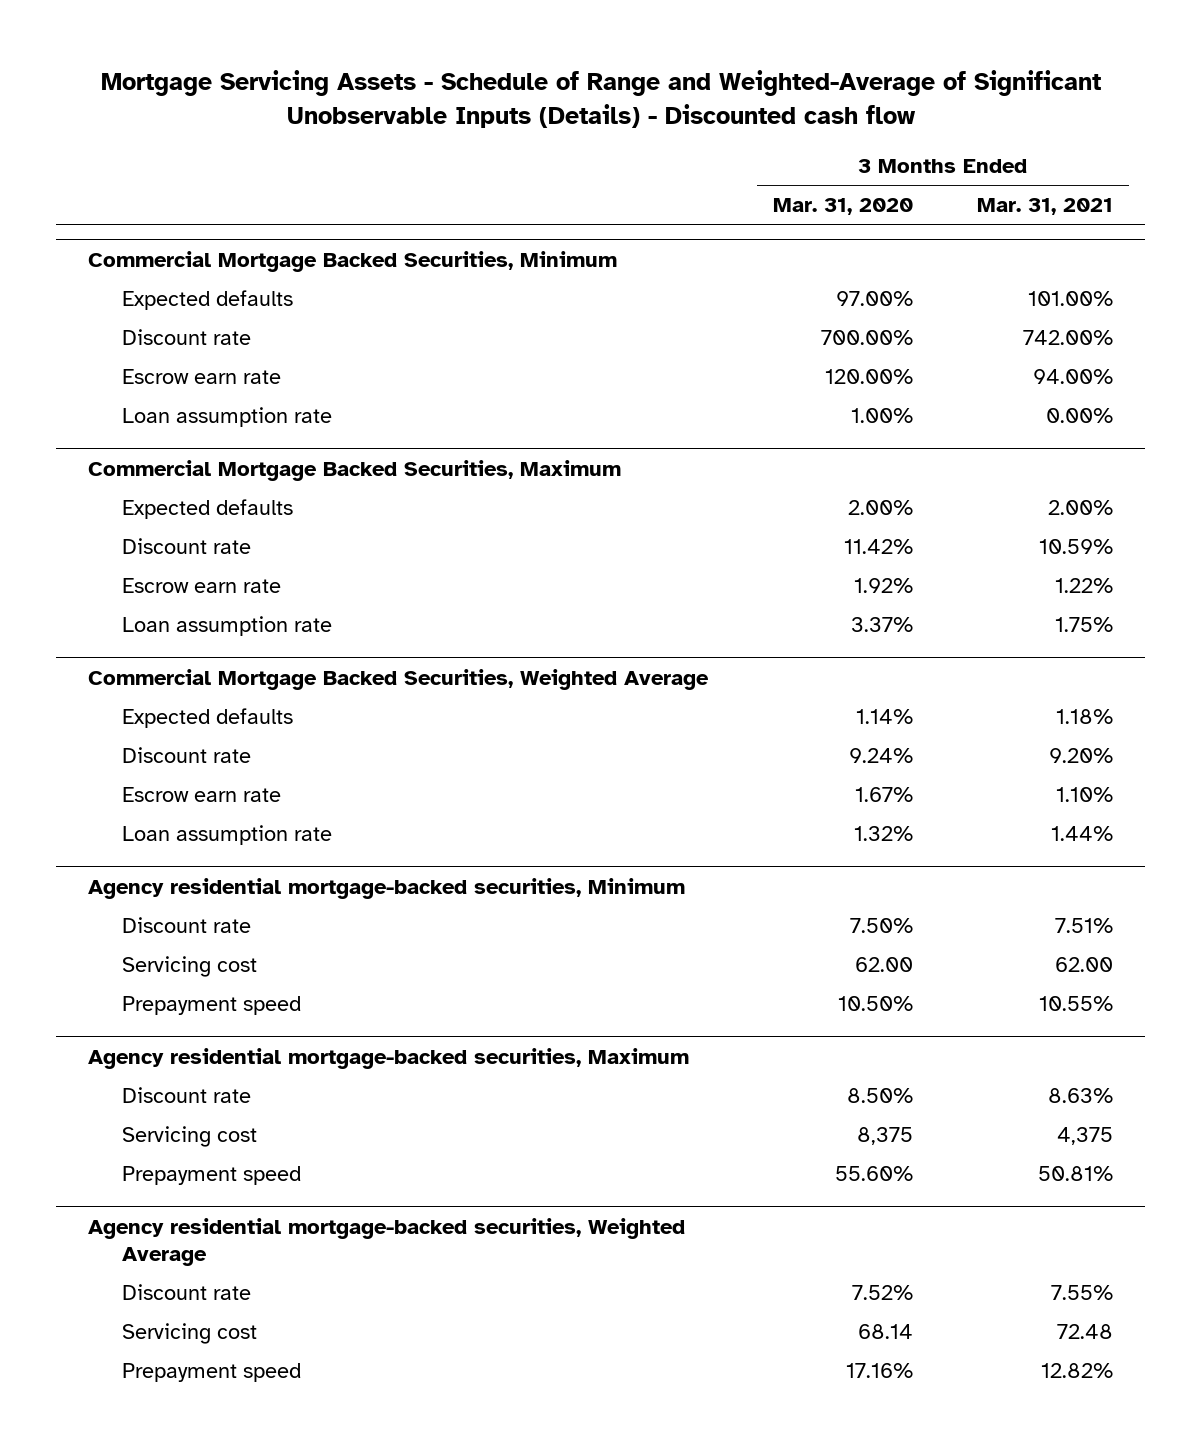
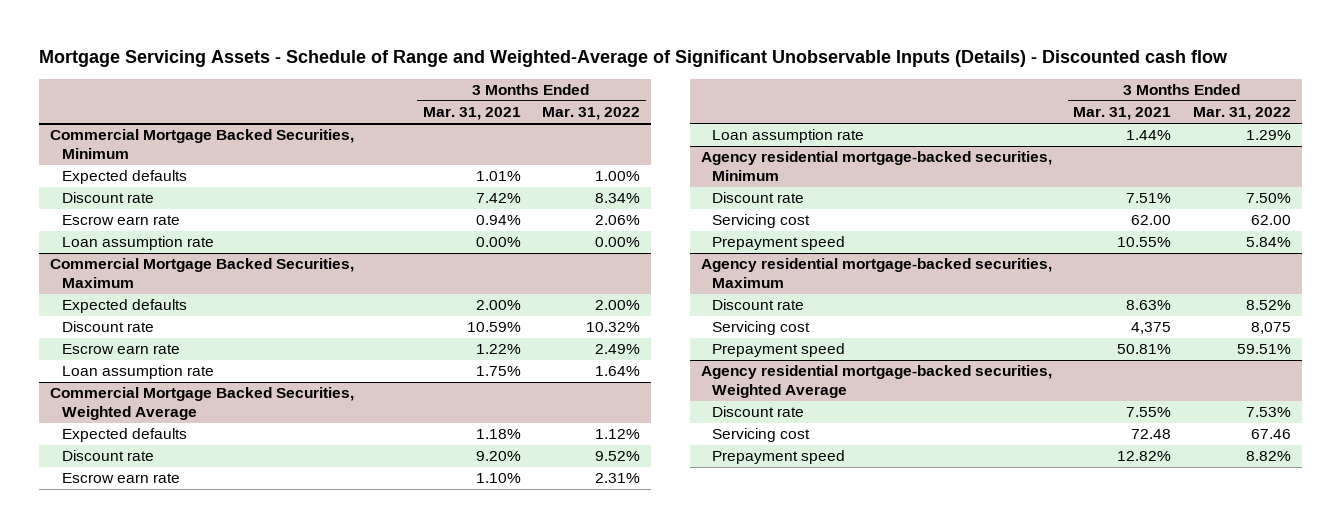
[772,198,913,216] Mar. 31, 2020 -> none
none -> [542,107,641,121] Mar. 31, 2022
[1027,291,1113,307] 101.00% -> [475,171,521,182] 1.01%
[1022,330,1113,346] 742.00% -> [475,193,521,204] 7.42%
[1032,369,1113,385] 94.00% -> [475,215,521,226] 0.94%

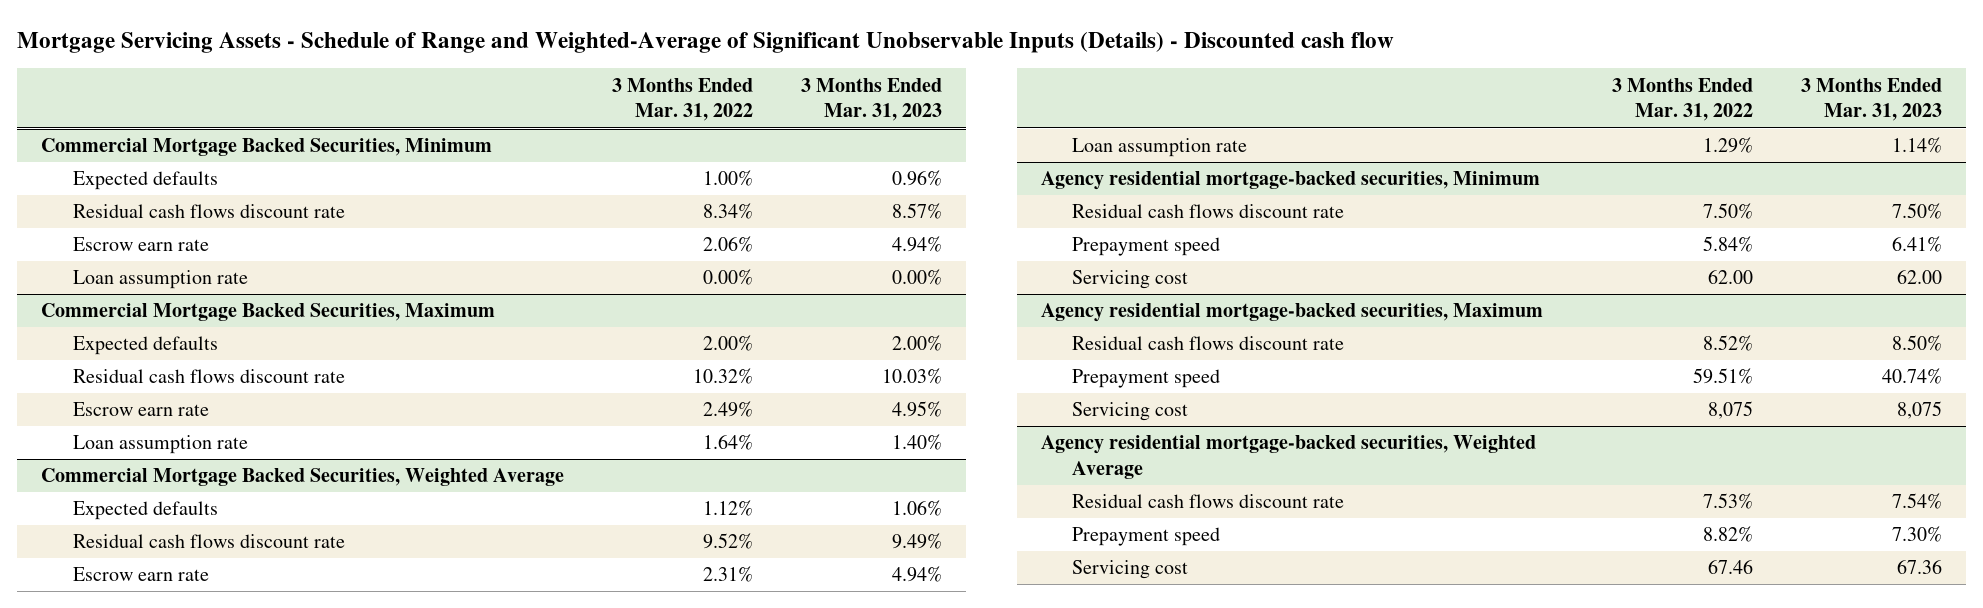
[422,107,521,121] Mar. 31, 2021 -> none
none -> [801,77,943,122] 3 Months Ended Mar. 31, 2023
[61,192,154,204] Discount rate -> [72,204,345,219] Residual cash flows discount rate
[61,321,154,333] Discount rate -> [72,369,345,384] Residual cash flows discount rate
[61,450,154,462] Discount rate -> [72,534,345,549] Residual cash flows discount rate
[712,192,805,204] Discount rate -> [1072,204,1345,219] Residual cash flows discount rate
[712,214,811,229] Servicing cost -> [1072,270,1189,290] Servicing cost
[712,299,805,311] Discount rate -> [1072,336,1345,351] Residual cash flows discount rate
[712,321,811,336] Servicing cost -> [1072,402,1189,422] Servicing cost
[712,406,805,418] Discount rate -> [1072,494,1345,509] Residual cash flows discount rate
[712,428,811,443] Servicing cost -> [1072,560,1189,580] Servicing cost

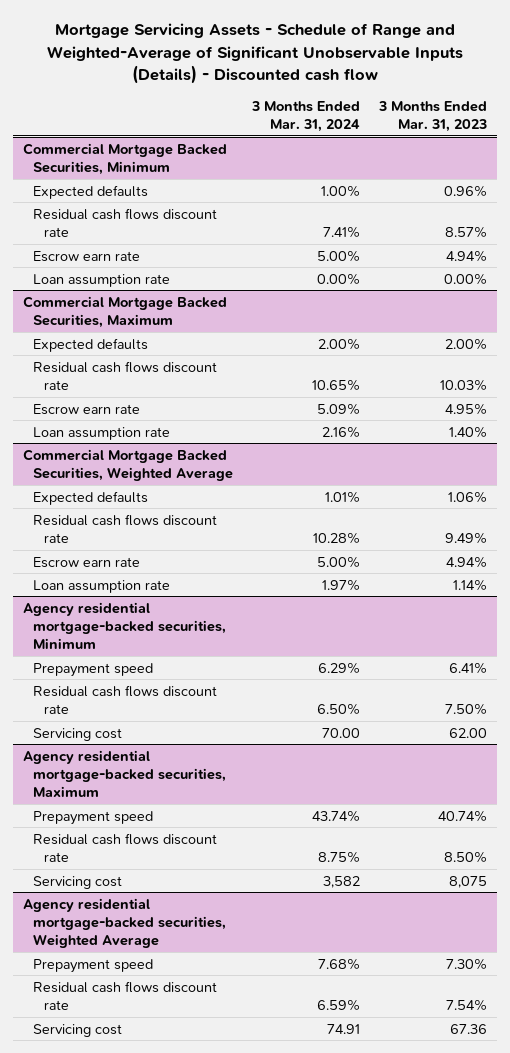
[612,77,754,122] 3 Months Ended Mar. 31, 2022 -> none
none -> [251,100,361,133] 3 Months Ended Mar. 31, 2024
[1072,204,1345,219] Residual cash flows discount rate -> [33,684,218,715] Residual cash flows discount rate
[1072,336,1345,351] Residual cash flows discount rate -> [33,832,218,863] Residual cash flows discount rate
[1072,494,1345,509] Residual cash flows discount rate -> [33,980,218,1011] Residual cash flows discount rate

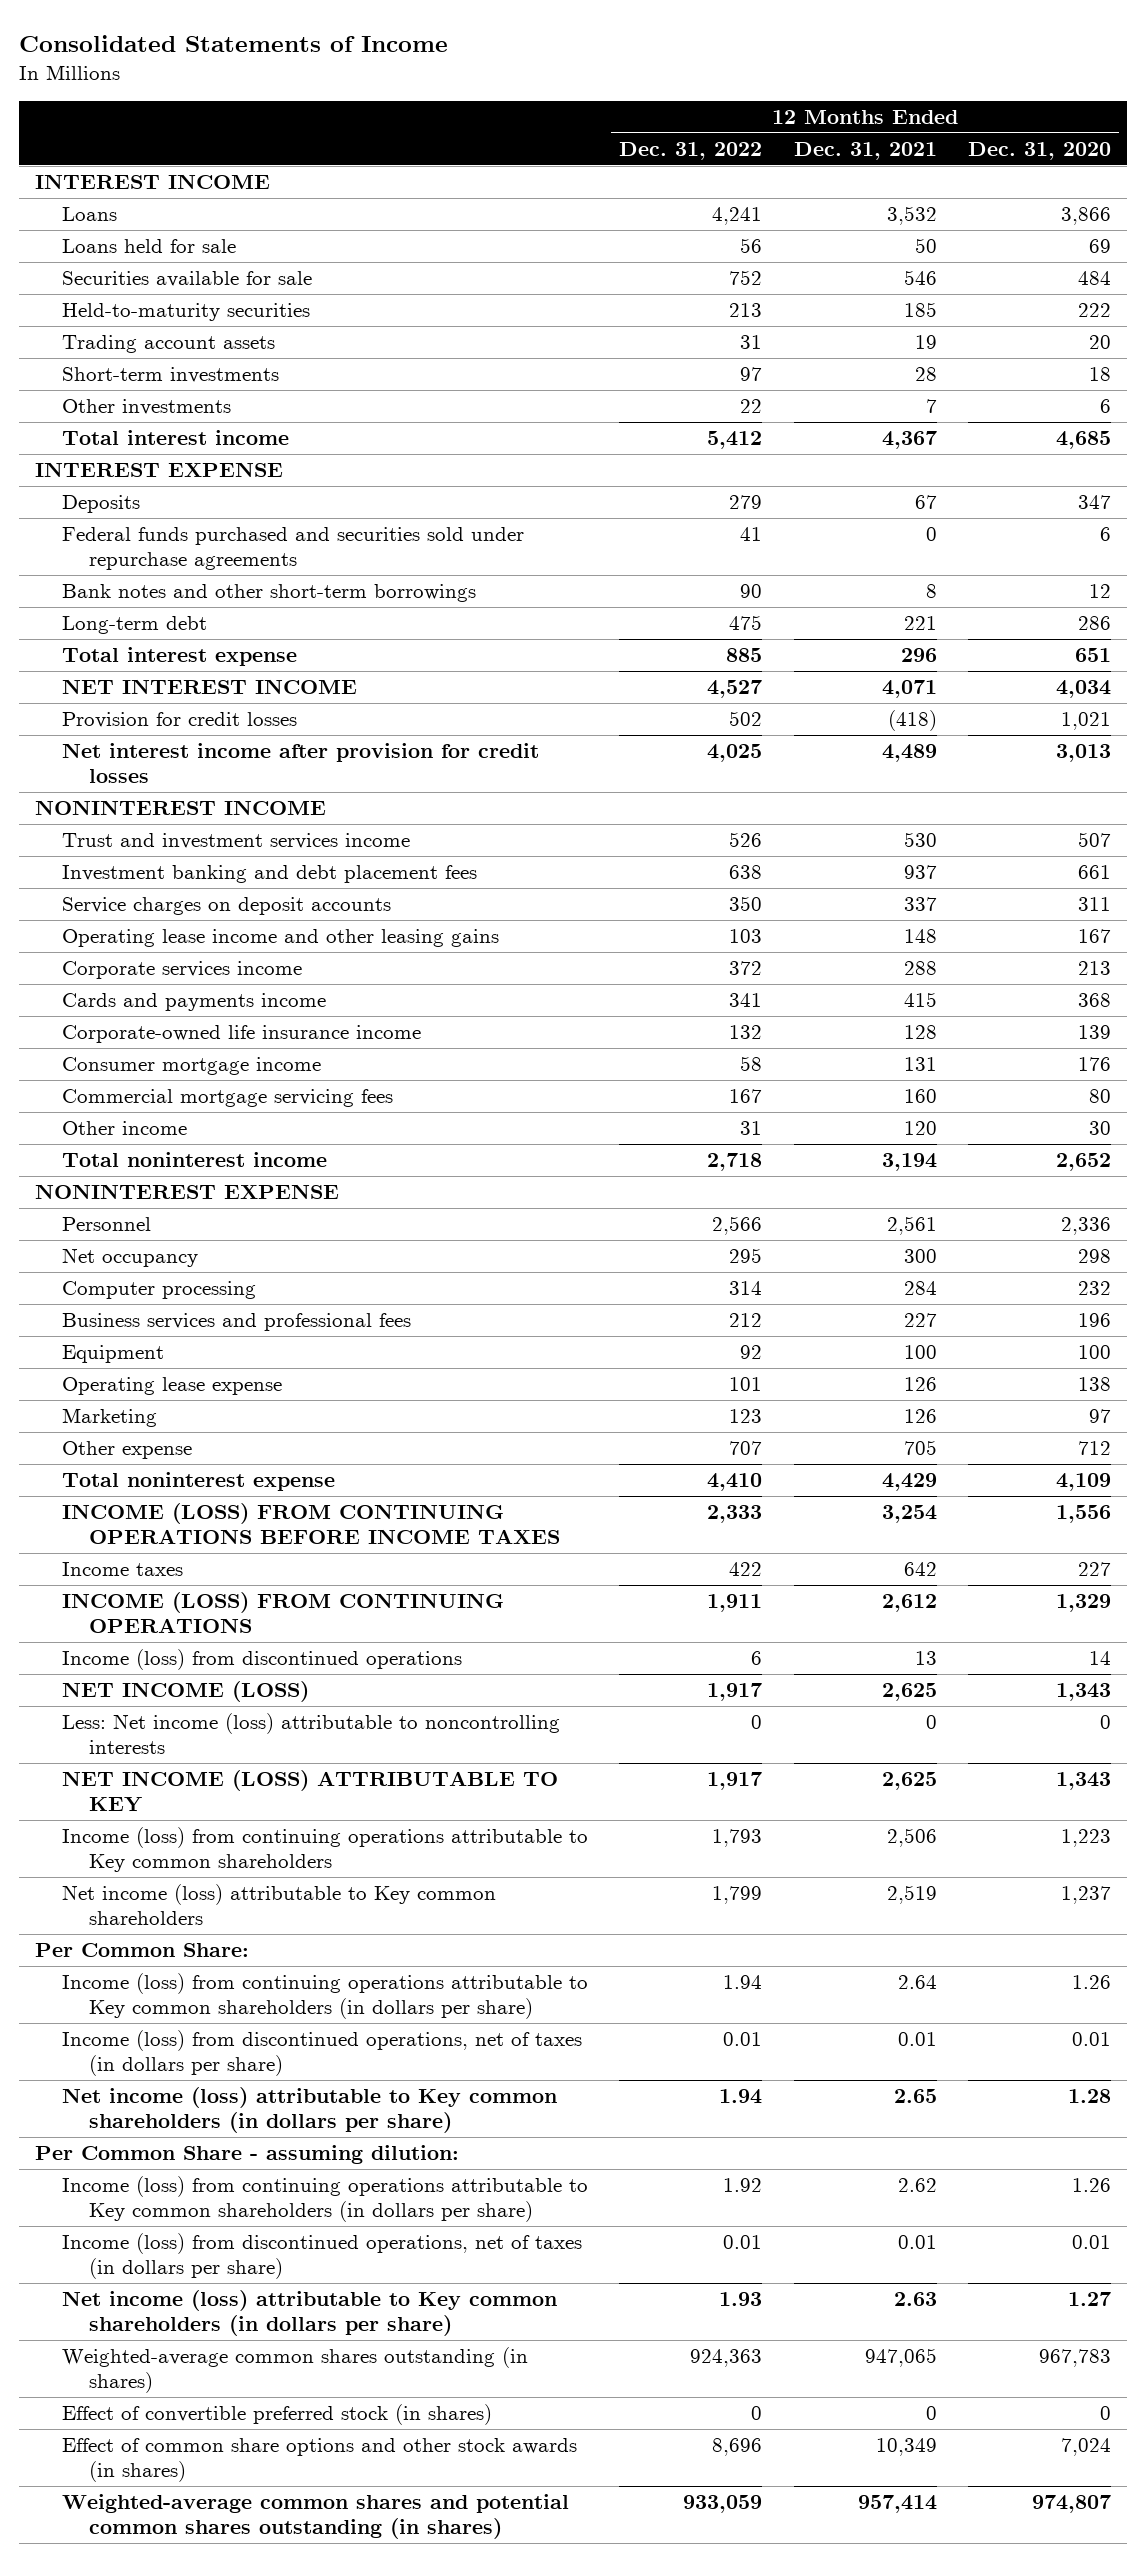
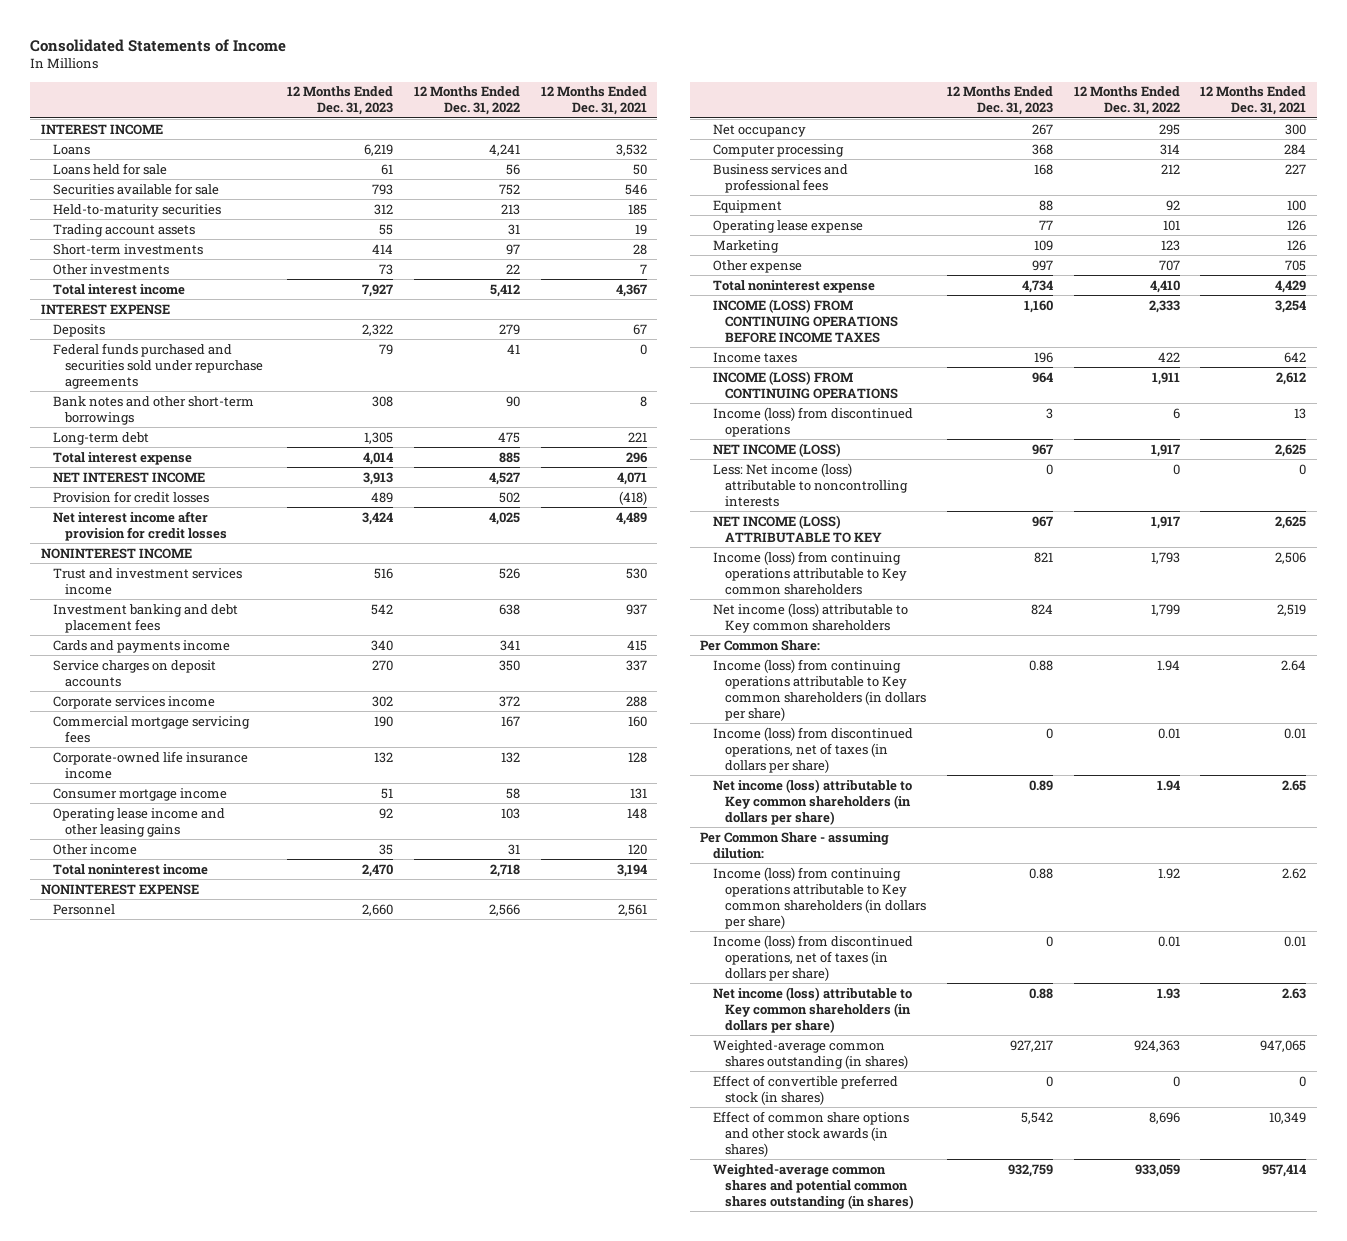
[968,142,1112,161] Dec. 31, 2020 -> none
none -> [286,86,393,116] 12 Months Ended Dec. 31, 2023
[61,993,326,1012] Cards and payments income -> [52,639,230,653] Cards and payments income
[61,1089,393,1108] Commercial mortgage servicing fees -> [52,715,250,743] Commercial mortgage servicing fees
[61,929,499,948] Operating lease income and other leasing gains -> [52,807,225,837] Operating lease income and other leasing gains

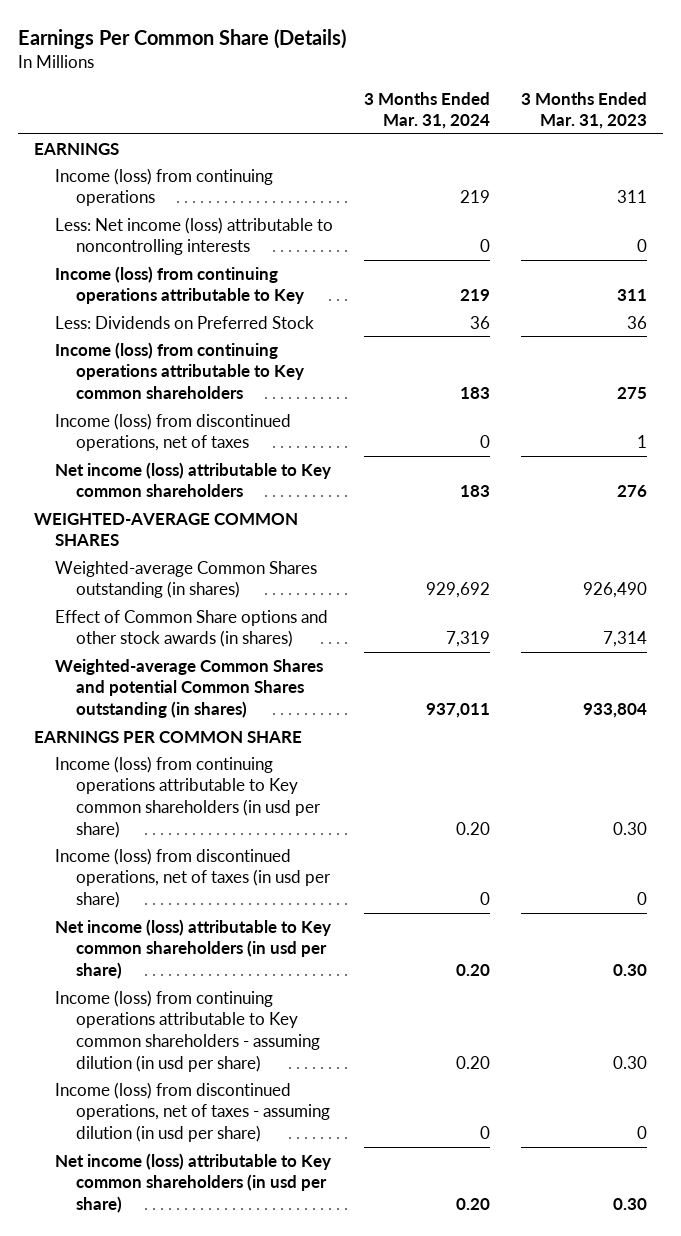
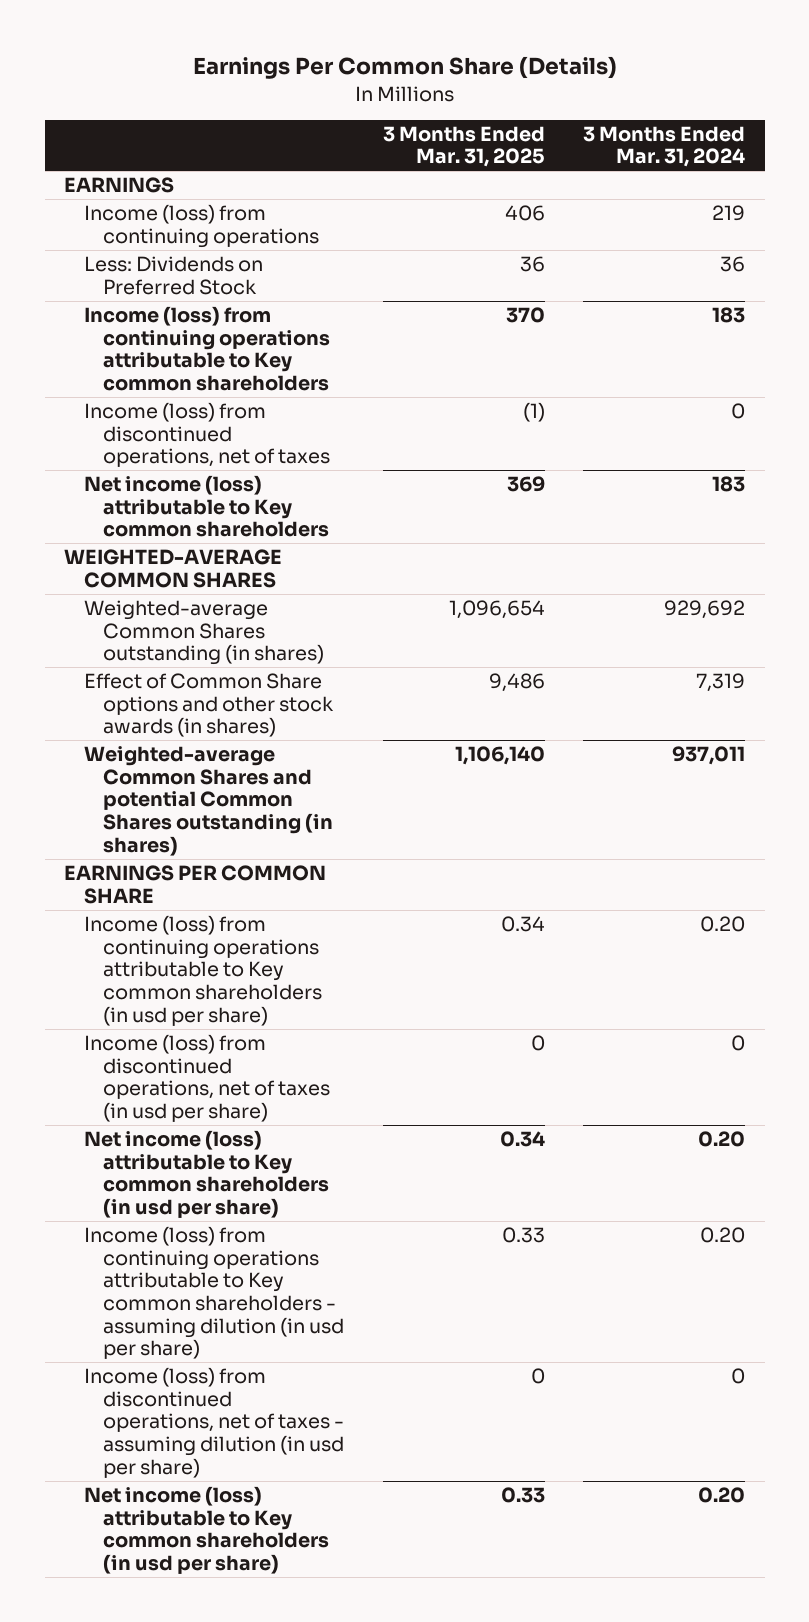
[521,91,648,130] 3 Months Ended Mar. 31, 2023 -> none
none -> [382,125,545,168] 3 Months Ended Mar. 31, 2025
[54,216,333,256] Less: Net income (loss) attributable to noncontrolling interests -> none
[54,265,305,305] Income (loss) from continuing operations attributable to Key -> none

